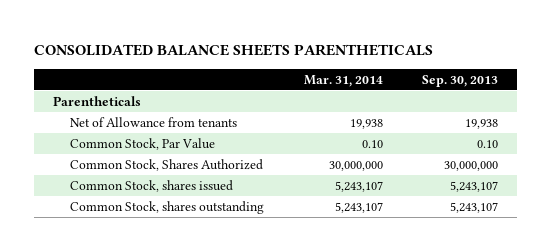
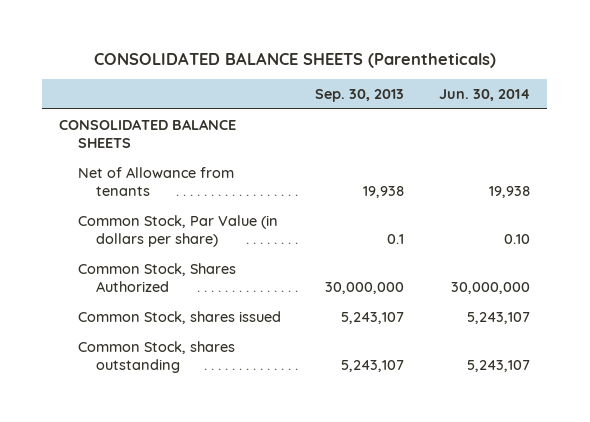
[33,43,433,56] CONSOLIDATED BALANCE SHEETS PARENTHETICALS -> [93,51,496,68] CONSOLIDATED BALANCE SHEETS (Parentheticals)
[303,74,383,87] Mar. 31, 2014 -> none
none -> [439,89,531,102] Jun. 30, 2014
[53,95,142,106] Parentheticals -> none
none -> [59,118,237,149] CONSOLIDATED BALANCE SHEETS
[70,137,216,150] Common Stock, Par Value -> [77,214,278,248] Common Stock, Par Value (in dollars per share)
[476,139,498,148] 0.10 -> [387,234,405,245] 0.1

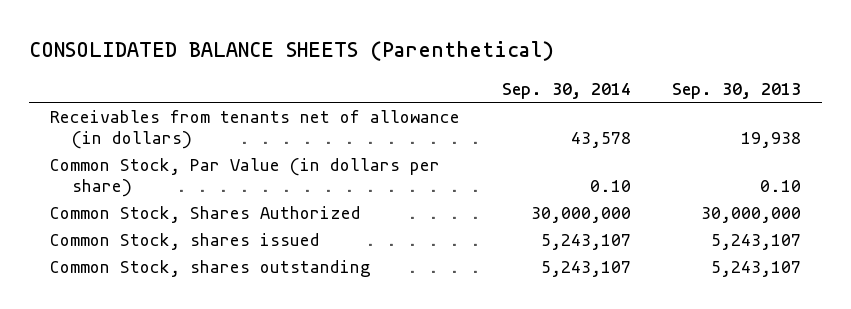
[93,51,496,68] CONSOLIDATED BALANCE SHEETS (Parentheticals) -> [29,41,555,62] CONSOLIDATED BALANCE SHEETS (Parenthetical)
[439,89,531,102] Jun. 30, 2014 -> none
none -> [501,83,631,100] Sep. 30, 2014
[59,118,237,149] CONSOLIDATED BALANCE SHEETS -> none
[77,166,234,197] Net of Allowance from tenants -> [49,109,460,150] Receivables from tenants net of allowance (in dollars)
[387,234,405,245] 0.1 -> [760,180,802,193] 0.10

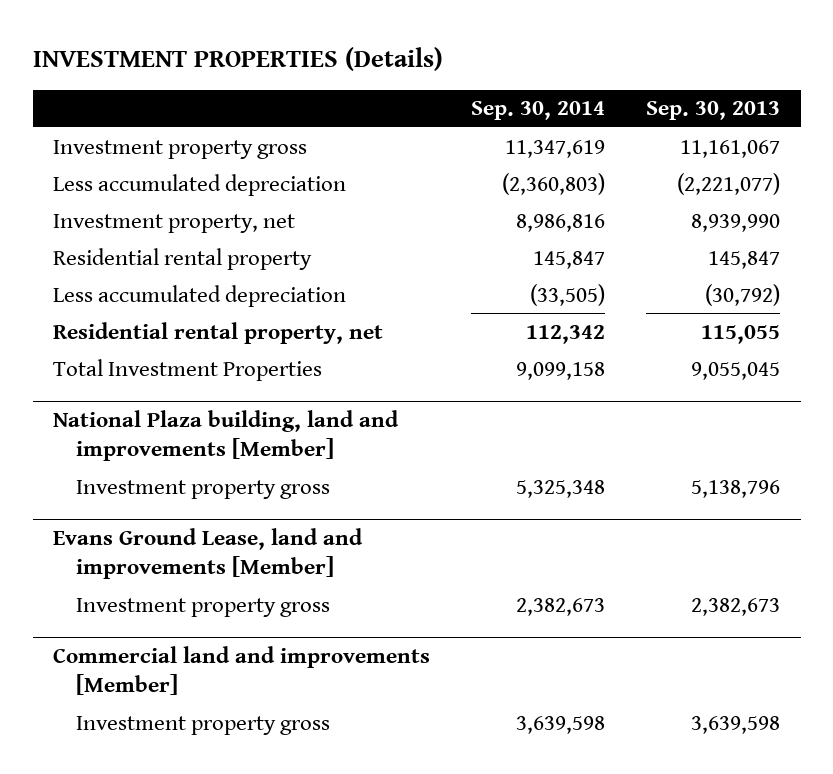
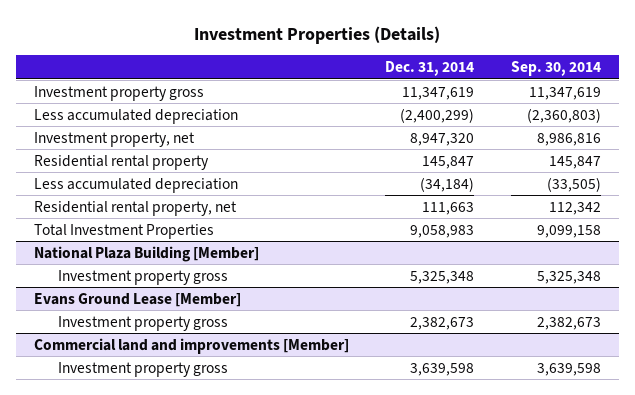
[32,47,443,72] INVESTMENT PROPERTIES (Details) -> [194,25,441,44] Investment Properties (Details)
[646,101,781,121] Sep. 30, 2013 -> none
none -> [385,61,475,77] Dec. 31, 2014
[53,410,400,461] National Plaza building, land and improvements [Member] -> [33,245,259,262] National Plaza Building [Member]
[53,528,364,579] Evans Ground Lease, land and improvements [Member] -> [33,292,241,307] Evans Ground Lease [Member]

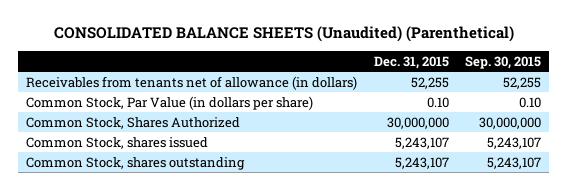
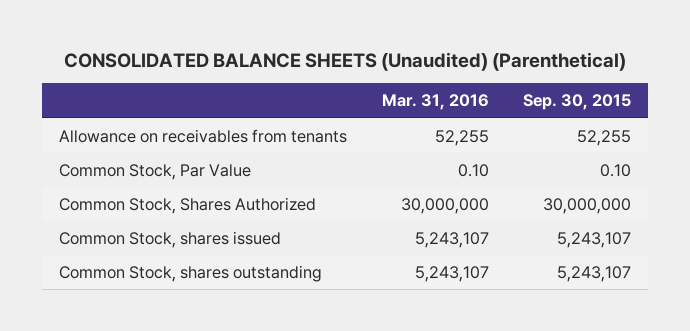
[373,55,449,69] Dec. 31, 2015 -> none
none -> [381,94,489,111] Mar. 31, 2016
[26,75,358,90] Receivables from tenants net of allowance (in dollars) -> [58,128,347,143] Allowance on receivables from tenants
[26,95,314,110] Common Stock, Par Value (in dollars per share) -> [58,163,251,180] Common Stock, Par Value

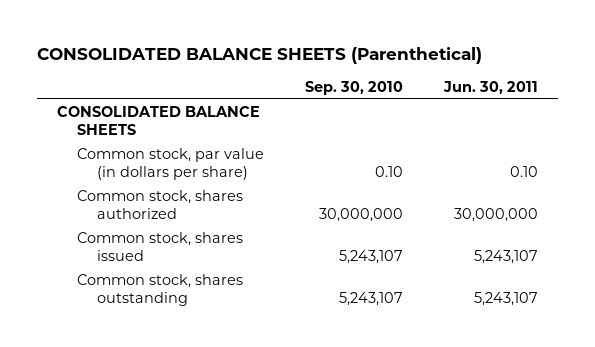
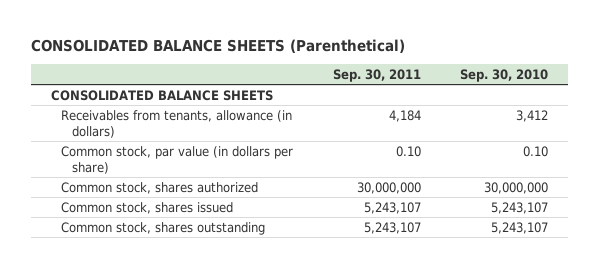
[442,80,538,94] Jun. 30, 2011 -> none
none -> [332,69,421,83] Sep. 30, 2011
none -> [61,109,293,139] Receivables from tenants, allowance (in dollars)

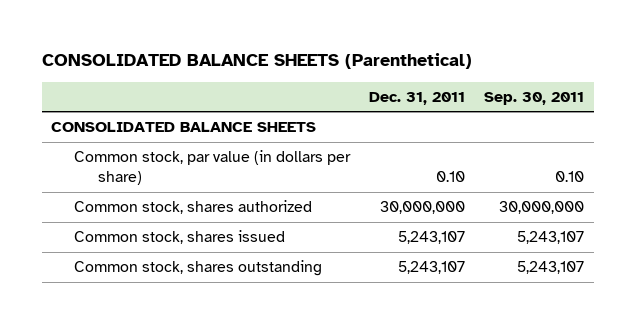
[460,69,549,83] Sep. 30, 2010 -> none
none -> [369,91,466,105] Dec. 31, 2011
[61,109,293,139] Receivables from tenants, allowance (in dollars) -> none

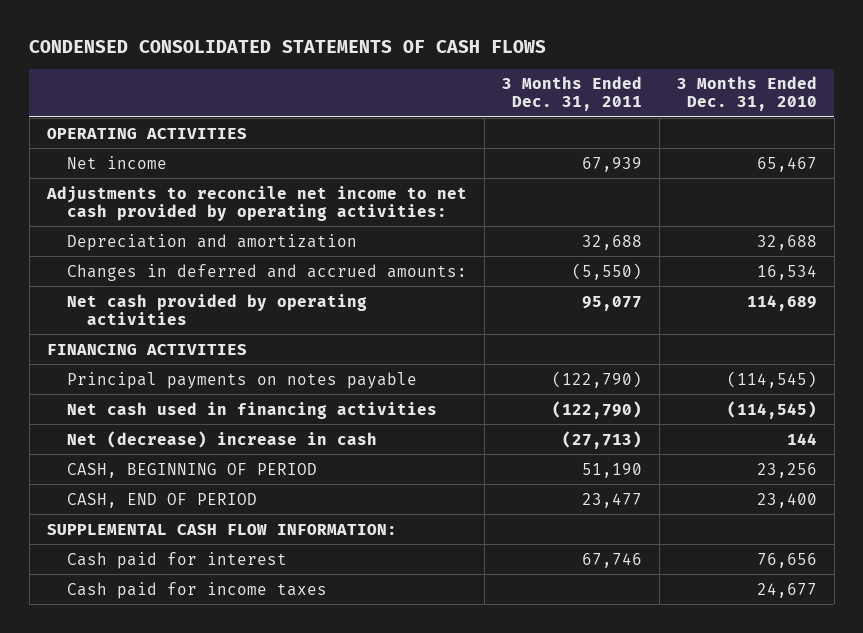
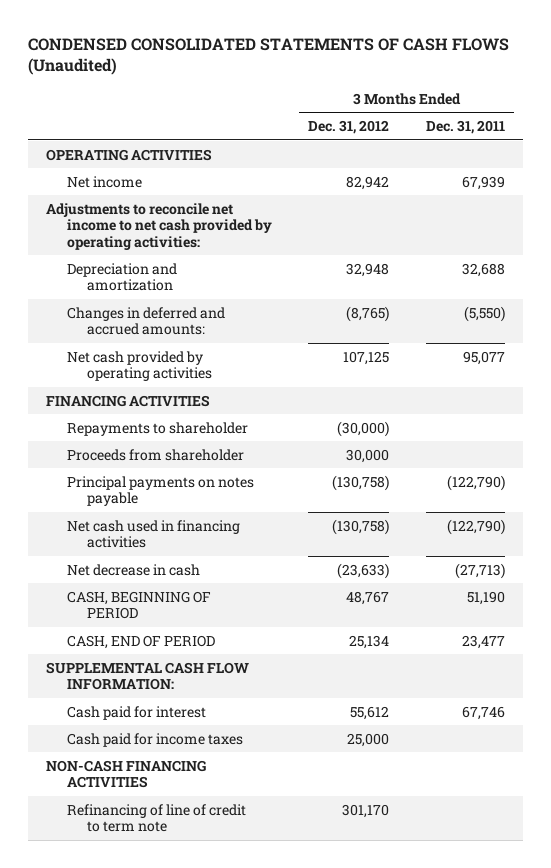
[29,40,547,54] CONDENSED CONSOLIDATED STATEMENTS OF CASH FLOWS -> [27,37,509,76] CONDENSED CONSOLIDATED STATEMENTS OF CASH FLOWS (Unaudited)
[676,76,817,112] 3 Months Ended Dec. 31, 2010 -> none
none -> [308,120,390,135] Dec. 31, 2012
none -> [66,421,248,436] Repayments to shareholder
none -> [66,448,244,461] Proceeds from shareholder
[67,430,378,448] Net (decrease) increase in cash -> [66,563,200,576] Net decrease in cash
none -> [46,759,207,789] NON-CASH FINANCING ACTIVITIES
none -> [66,803,246,833] Refinancing of line of credit to term note

